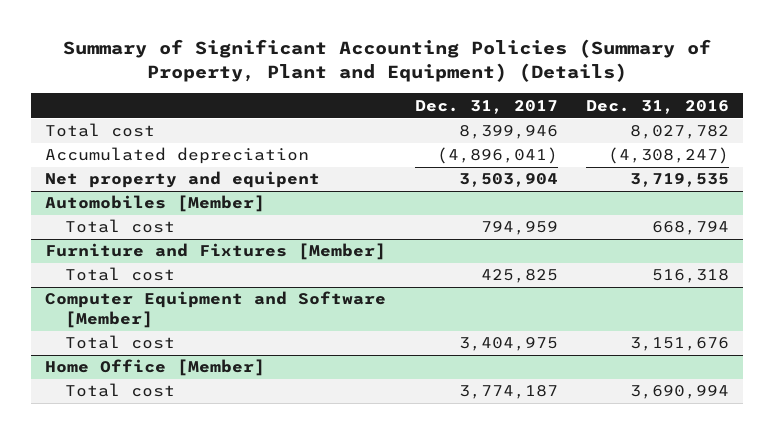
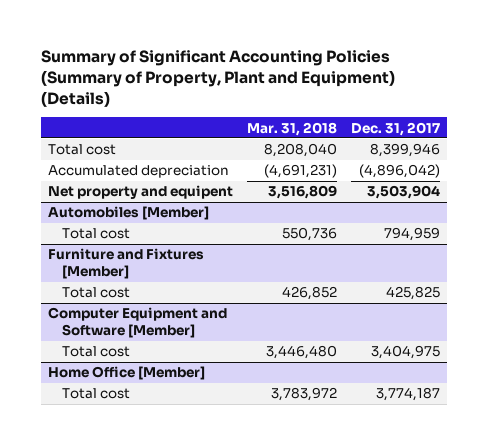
[586,99,730,114] Dec. 31, 2016 -> none
none -> [246,121,337,136] Mar. 31, 2018
[436,147,558,165] (4,896,041) -> [359,164,441,179] (4,896,042)

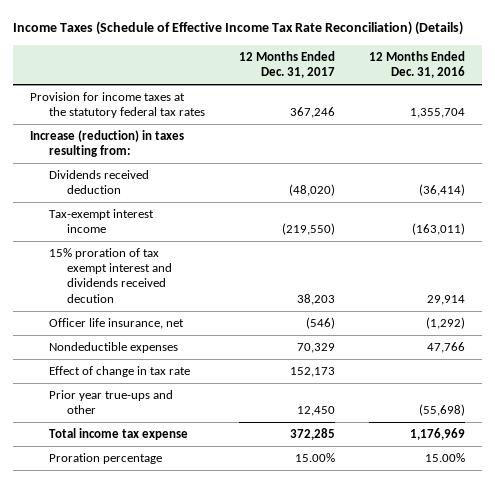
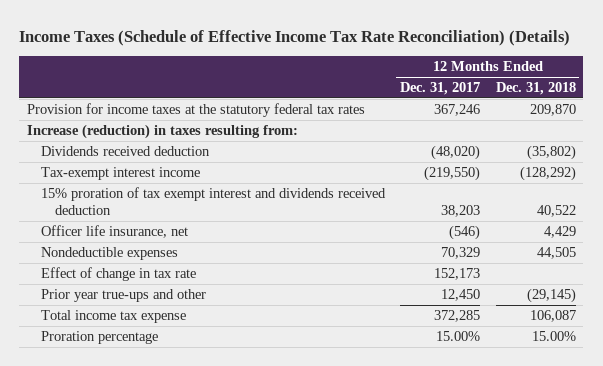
[368,50,465,79] 12 Months Ended Dec. 31, 2016 -> none
none -> [495,82,576,96] Dec. 31, 2018
[48,248,172,303] 15% proration of tax exempt interest and dividends received decution -> [40,187,386,216] 15% proration of tax exempt interest and dividends received deduction

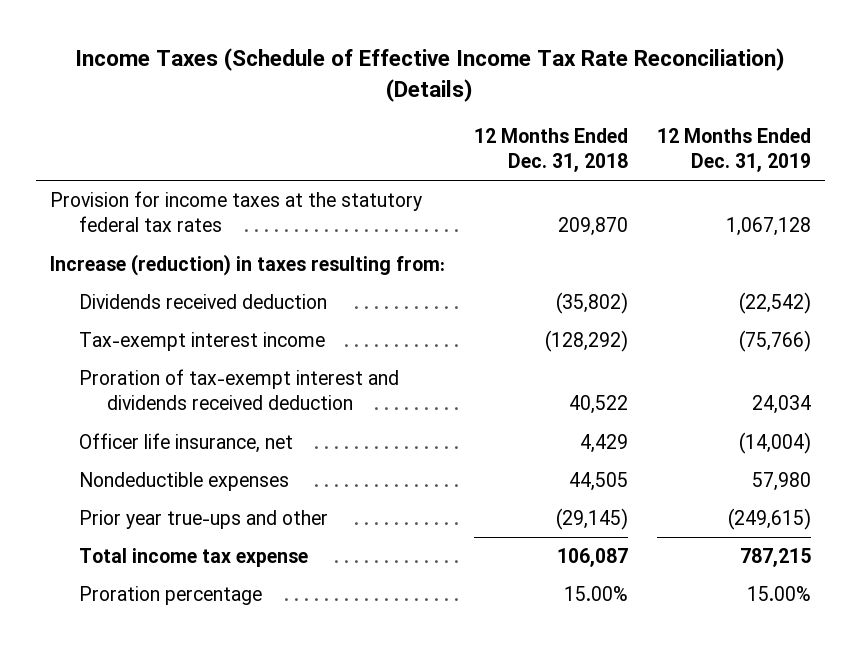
[400,82,481,96] Dec. 31, 2017 -> none
none -> [656,127,811,172] 12 Months Ended Dec. 31, 2019
[40,187,386,216] 15% proration of tax exempt interest and dividends received deduction -> [78,369,399,411] Proration of tax-exempt interest and dividends received deduction
[40,267,196,282] Effect of change in tax rate -> none

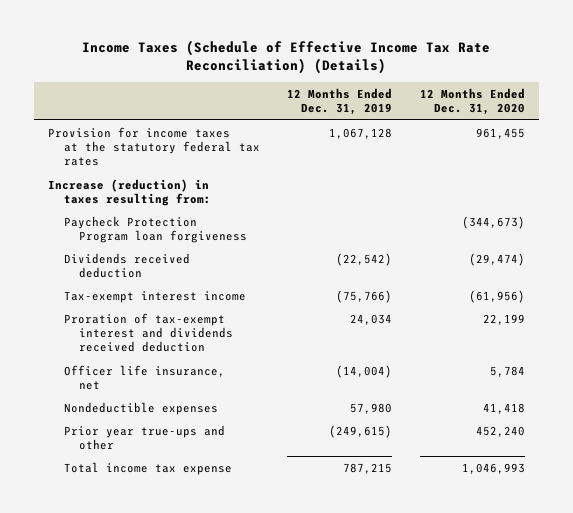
[473,127,628,172] 12 Months Ended Dec. 31, 2018 -> none
none -> [419,87,525,116] 12 Months Ended Dec. 31, 2020
none -> [63,215,248,244] Paycheck Protection Program loan forgiveness
[78,586,262,606] Proration percentage -> none

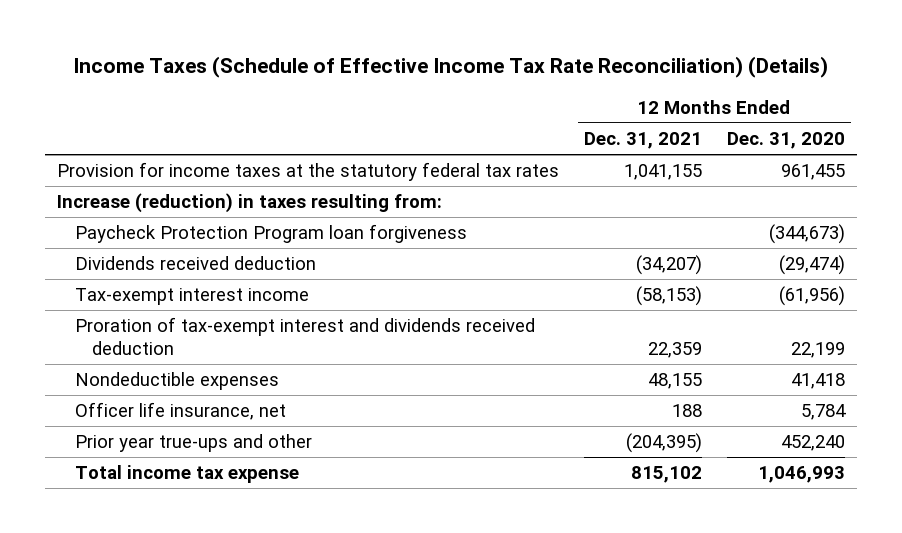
[287,87,393,116] 12 Months Ended Dec. 31, 2019 -> none
none -> [583,131,702,149] Dec. 31, 2021
[63,364,225,391] Officer life insurance, net -> [74,402,286,421] Officer life insurance, net

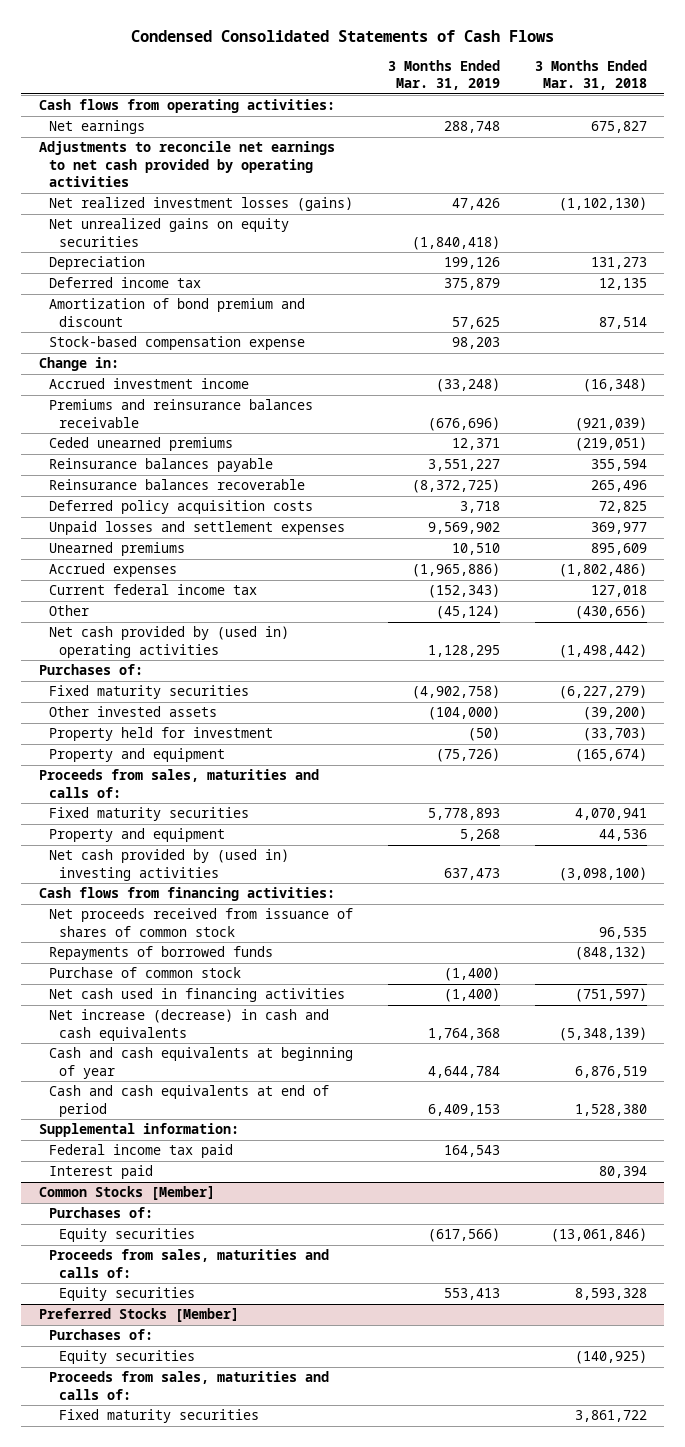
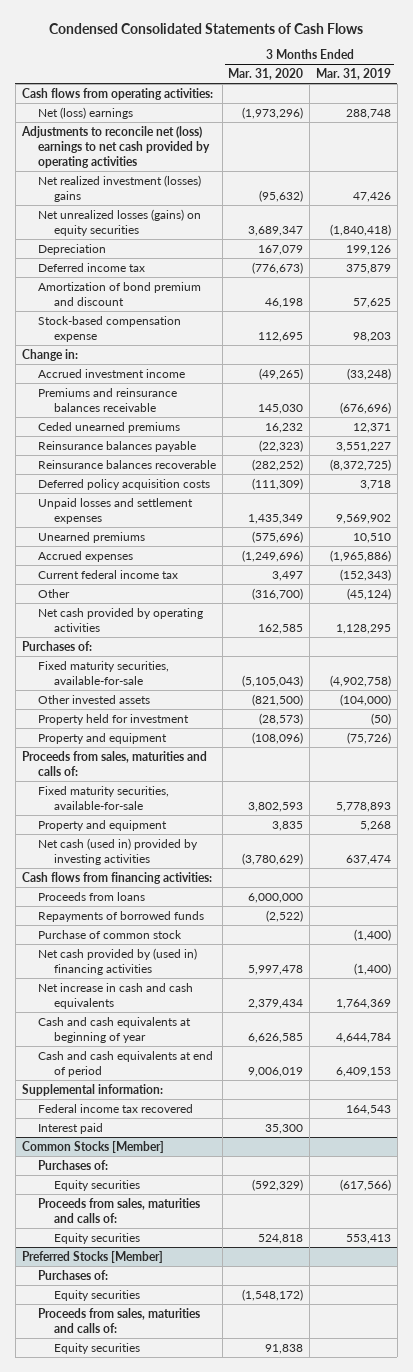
[534,59,647,91] 3 Months Ended Mar. 31, 2018 -> none
none -> [228,68,304,81] Mar. 31, 2020
[48,120,145,135] Net earnings -> [37,106,133,119] Net (loss) earnings
[38,141,335,188] Adjustments to reconcile net earnings to net cash provided by operating activities -> [20,125,210,168] Adjustments to reconcile net (loss) earnings to net cash provided by operating activities
[48,197,353,212] Net realized investment losses (gains) -> [37,174,201,202] Net realized investment (losses) gains
[48,218,289,247] Net unrealized gains on equity securities -> [37,208,201,236] Net unrealized losses (gains) on equity securities
[48,626,289,658] Net cash provided by (used in) operating activities -> [37,607,203,632] Net cash provided by operating activities
[48,685,249,700] Fixed maturity securities -> [37,660,169,685] Fixed maturity securities, available-for-sale
[48,807,249,822] Fixed maturity securities -> [37,785,169,810] Fixed maturity securities, available-for-sale
[48,849,289,881] Net cash provided by (used in) investing activities -> [37,837,198,865] Net cash (used in) provided by investing activities
[443,867,500,880] 637,473 -> [346,854,392,865] 637,474
[48,908,353,937] Net proceeds received from issuance of shares of common stock -> none
none -> [37,891,145,901] Proceeds from loans
[48,988,345,1003] Net cash used in financing activities -> [37,947,197,975] Net cash provided by (used in) financing activities
[48,1009,329,1041] Net increase (decrease) in cash and cash equivalents -> [37,982,193,1009] Net increase in cash and cash equivalents
[427,1027,500,1040] 1,764,368 -> [336,998,392,1009] 1,764,369
[48,1144,233,1159] Federal income tax paid -> [37,1103,193,1113] Federal income tax recovered
[59,1409,260,1424] Fixed maturity securities -> none
none -> [54,1342,141,1354] Equity securities

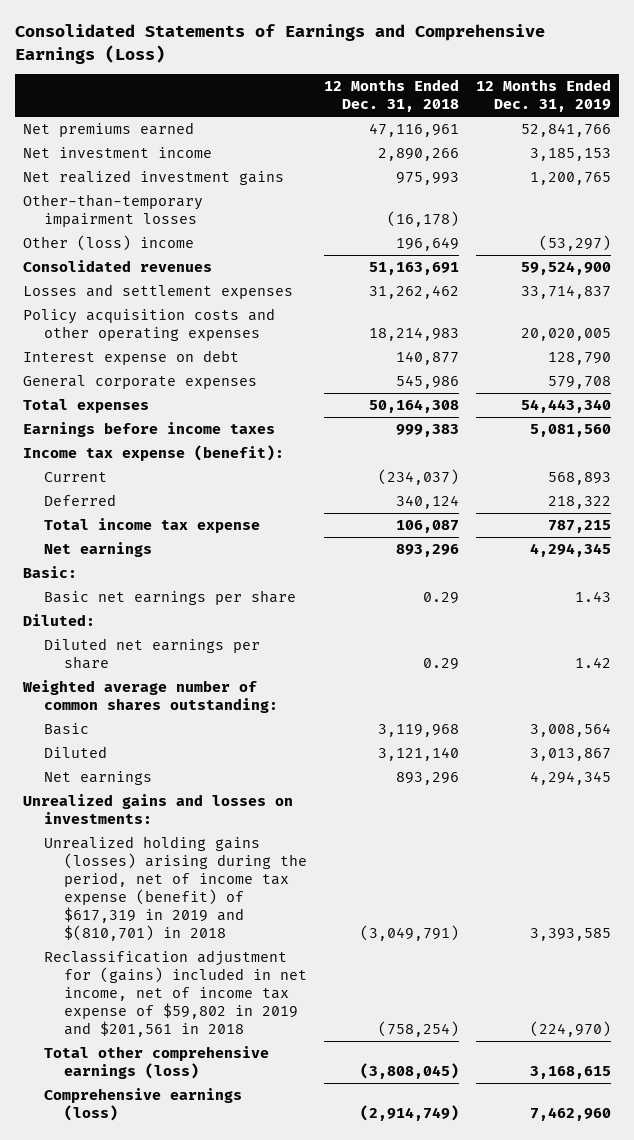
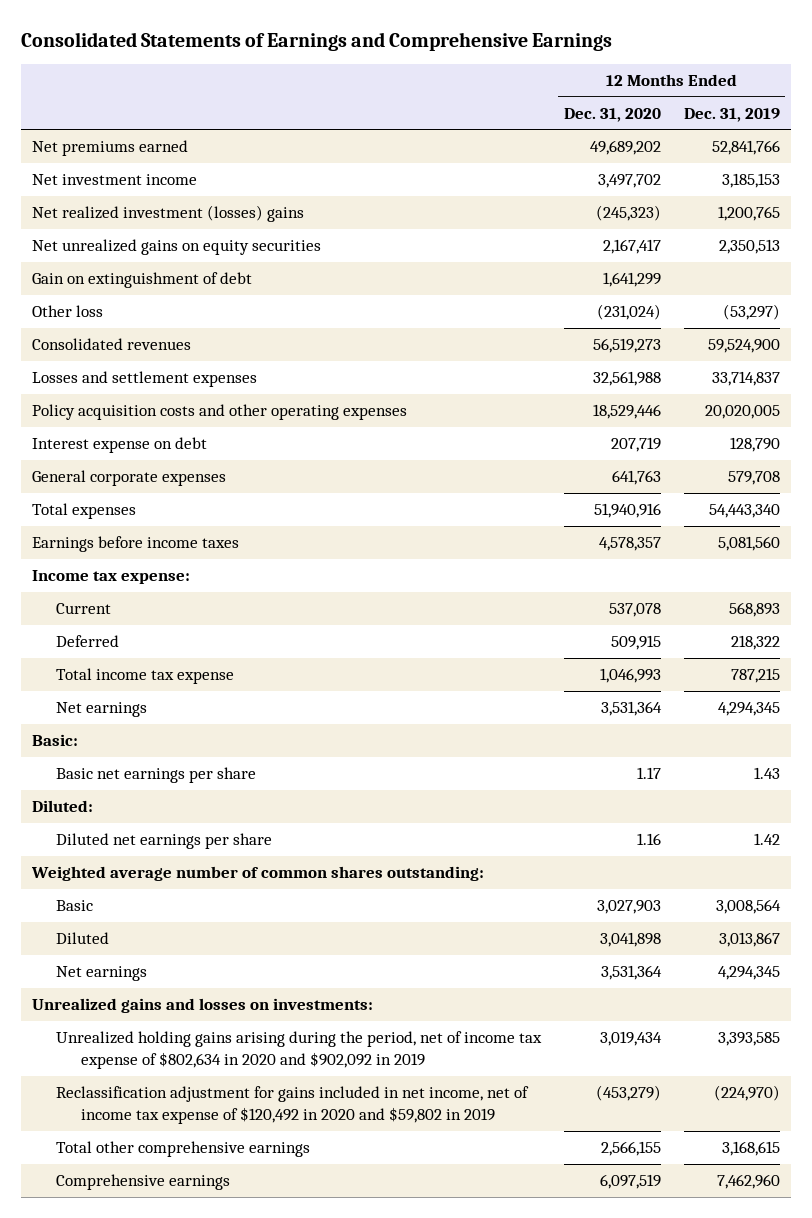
[15,24,546,64] Consolidated Statements of Earnings and Comprehensive Earnings (Loss) -> [20,32,612,52] Consolidated Statements of Earnings and Comprehensive Earnings
[324,79,460,113] 12 Months Ended Dec. 31, 2018 -> none
none -> [563,107,661,122] Dec. 31, 2020
[23,194,204,228] Other-than-temporary impairment losses -> none
[23,170,285,186] Net realized investment gains -> [32,205,305,223] Net realized investment (losses) gains
none -> [32,239,322,256] Net unrealized gains on equity securities
none -> [32,272,253,289] Gain on extinguishment of debt
[23,235,195,252] Other (loss) income -> [32,305,104,318] Other loss
[23,445,285,462] Income tax expense (benefit): -> [32,570,191,585] Income tax expense:
[43,836,308,942] Unrealized holding gains (losses) arising during the period, net of income tax expense (benefit) of $617,319 in 2019 and $(810,701) in 2018 -> [56,1031,543,1070] Unrealized holding gains arising during the period, net of income tax expense of $802,634 in 2020 and $902,092 in 2019
[43,950,308,1038] Reclassification adjustment for (gains) included in net income, net of income tax expense of $59,802 in 2019 and $201,561 in 2018 -> [56,1086,530,1125] Reclassification adjustment for gains included in net income, net of income tax expense of $120,492 in 2020 and $59,802 in 2019
[43,1046,269,1080] Total other comprehensive earnings (loss) -> [56,1141,311,1158] Total other comprehensive earnings
[43,1088,242,1122] Comprehensive earnings (loss) -> [56,1174,231,1191] Comprehensive earnings

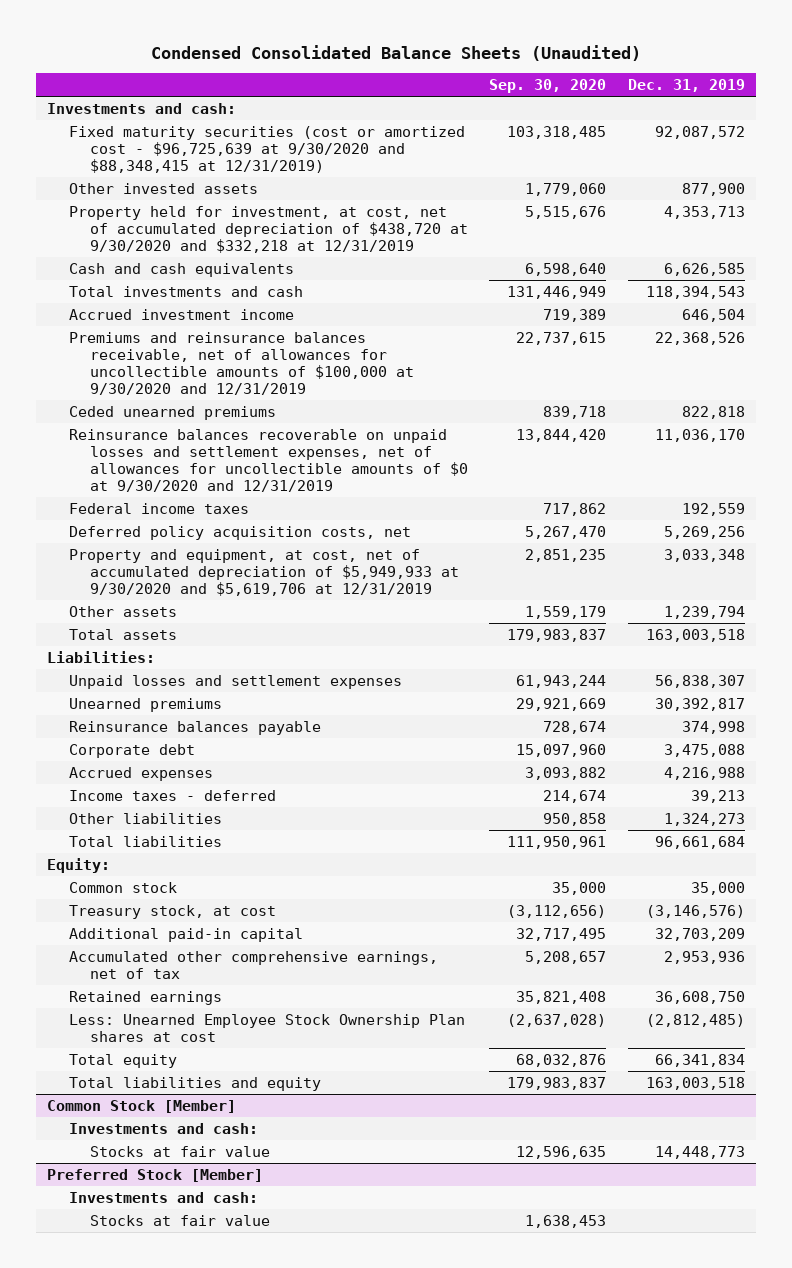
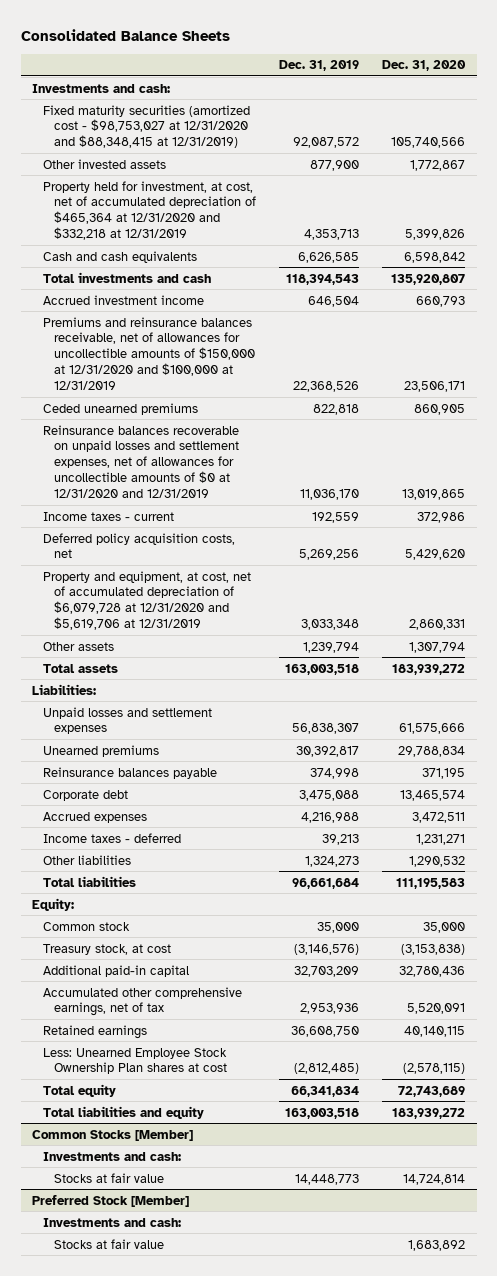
[151,44,642,61] Condensed Consolidated Balance Sheets (Unaudited) -> [20,28,230,41] Consolidated Balance Sheets
[489,79,607,94] Sep. 30, 2020 -> none
none -> [382,60,467,72] Dec. 31, 2020
[68,125,465,173] Fixed maturity securities (cost or amortized cost - $96,725,639 at 9/30/2020 and $88,348,415 at 12/31/2019) -> [43,104,251,149] Fixed maturity securities (amortized cost - $98,753,027 at 12/31/2020 and $88,348,415 at 12/31/2019)
[68,205,468,253] Property held for investment, at cost, net of accumulated depreciation of $438,720 at 9/30/2020 and $332,218 at 12/31/2019 -> [43,180,256,241] Property held for investment, at cost, net of accumulated depreciation of $465,364 at 12/31/2020 and $332,218 at 12/31/2019
[68,331,414,395] Premiums and reinsurance balances receivable, net of allowances for uncollectible amounts of $100,000 at 9/30/2020 and 12/31/2019 -> [43,316,255,390] Premiums and reinsurance balances receivable, net of allowances for uncollectible amounts of $150,000 at 12/31/2020 and $100,000 at 12/31/2019
[68,428,468,492] Reinsurance balances recoverable on unpaid losses and settlement expenses, net of allowances for uncollectible amounts of $0 at 9/30/2020 and 12/31/2019 -> [43,424,240,498] Reinsurance balances recoverable on unpaid losses and settlement expenses, net of allowances for uncollectible amounts of $0 at 12/31/2020 and 12/31/2019
[68,502,249,514] Federal income taxes -> [43,511,175,521] Income taxes - current
[68,548,459,596] Property and equipment, at cost, net of accumulated depreciation of $5,949,933 at 9/30/2020 and $5,619,706 at 12/31/2019 -> [43,570,252,631] Property and equipment, at cost, net of accumulated depreciation of $6,079,728 at 12/31/2020 and $5,619,706 at 12/31/2019
[47,1099,237,1113] Common Stock [Member] -> [32,1129,194,1141] Common Stocks [Member]

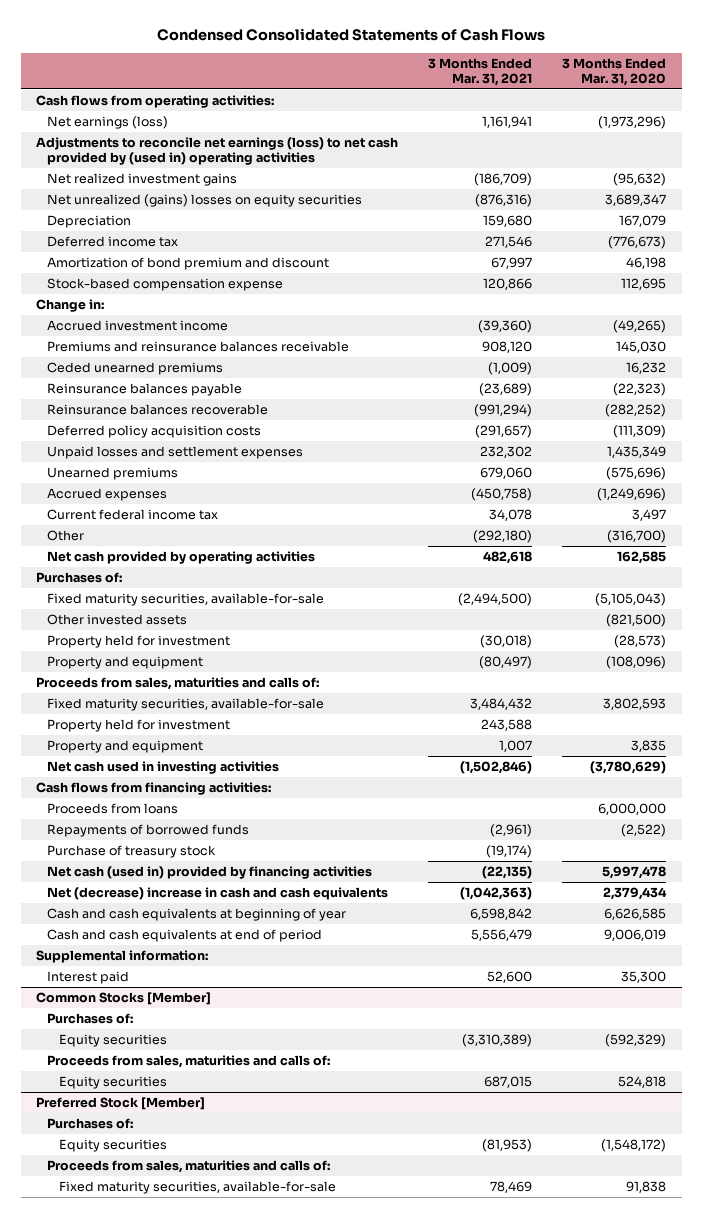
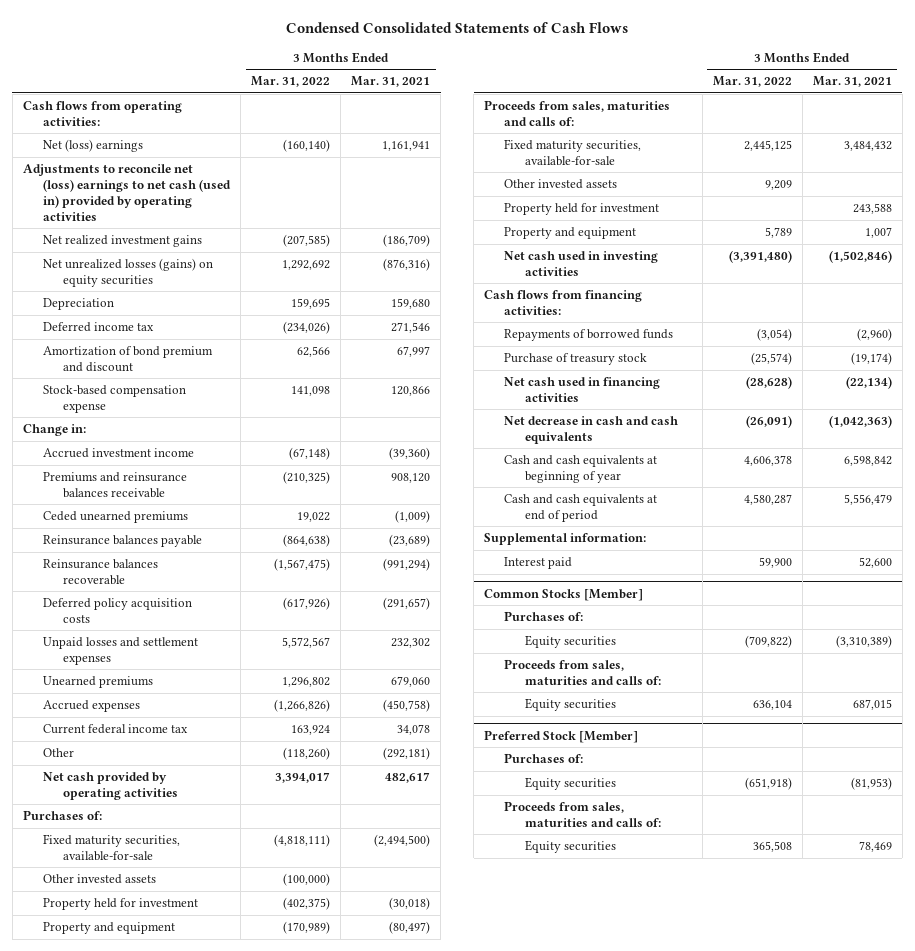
[562,57,667,86] 3 Months Ended Mar. 31, 2020 -> none
none -> [251,76,331,88] Mar. 31, 2022
[47,115,169,129] Net earnings (loss) -> [43,139,144,153] Net (loss) earnings
[36,136,399,165] Adjustments to reconcile net earnings (loss) to net cash provided by (used in) operating activities -> [22,164,232,221] Adjustments to reconcile net (loss) earnings to net cash (used in) provided by operating activities
[47,193,363,207] Net unrealized (gains) losses on equity securities -> [43,258,214,287] Net unrealized losses (gains) on equity securities
[473,529,533,543] (292,180) -> [383,747,431,761] (292,181)
[483,550,533,564] 482,618 -> [385,772,431,784] 482,617
none -> [504,179,618,190] Other invested assets
[47,802,179,814] Proceeds from loans -> none
[490,823,533,837] (2,961) -> [856,328,892,342] (2,960)
[47,865,373,879] Net cash (used in) provided by financing activities -> [504,377,661,402] Net cash used in financing activities
[482,865,533,879] (22,135) -> [845,376,892,390] (22,134)
[47,886,389,900] Net (decrease) increase in cash and cash equivalents -> [504,416,679,444] Net decrease in cash and cash equivalents
[58,1180,336,1194] Fixed maturity securities, available-for-sale -> [524,840,616,854] Equity securities

